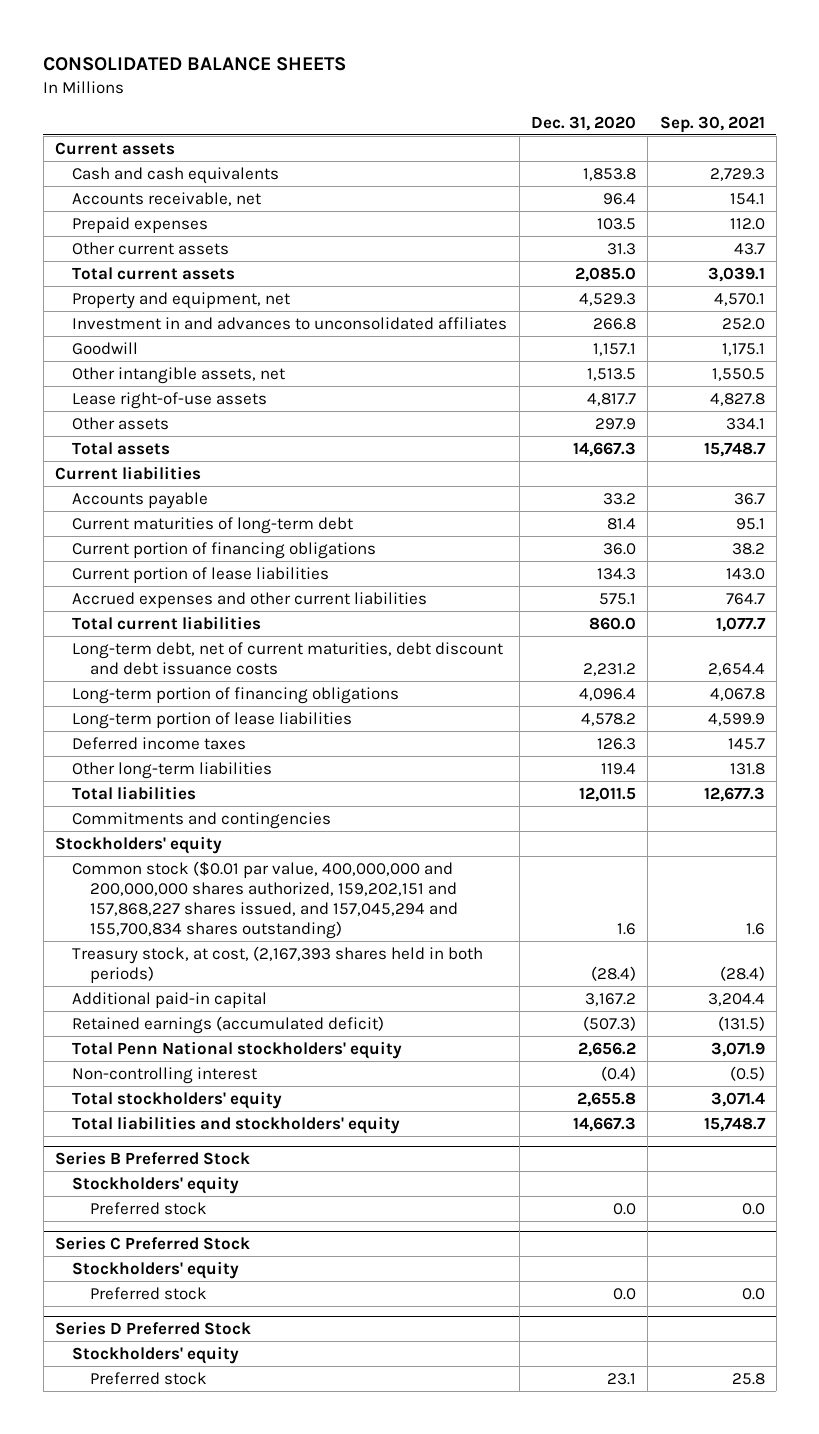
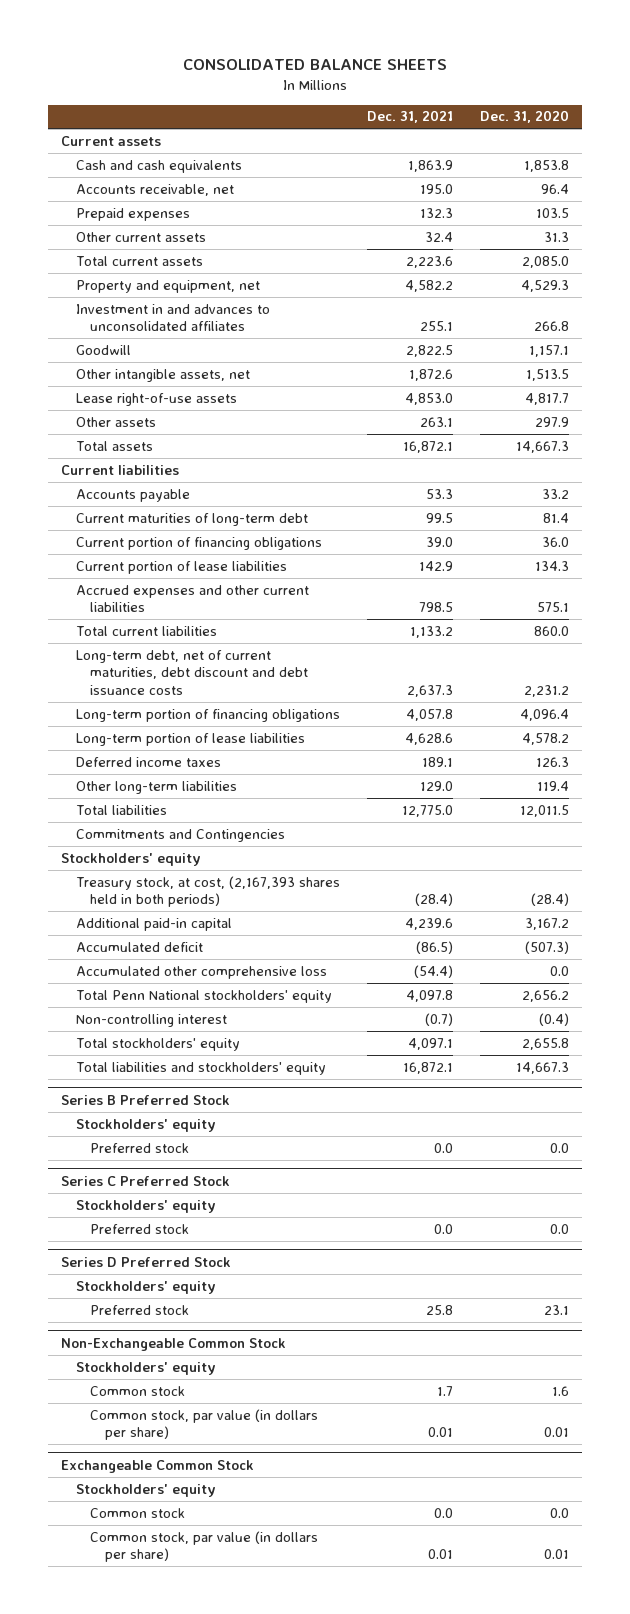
[659,115,765,133] Sep. 30, 2021 -> none
none -> [366,110,453,124] Dec. 31, 2021
[72,811,332,829] Commitments and contingencies -> [75,828,285,842] Commitments and Contingencies
[72,860,458,940] Common stock ($0.01 par value, 400,000,000 and 200,000,000 shares authorized, 159,202,151 and 157,868,227 shares issued, and 157,045,294 and 155,700,834 shares outstanding) -> none
[72,1015,385,1034] Retained earnings (accumulated deficit) -> [75,941,203,952] Accumulated deficit
none -> [75,965,327,979] Accumulated other comprehensive loss
none -> [61,1337,287,1351] Non-Exchangeable Common Stock
none -> [75,1361,216,1375] Stockholders' equity
none -> [90,1385,186,1396] Common stock
none -> [90,1408,319,1441] Common stock, par value (in dollars per share)
none -> [61,1459,255,1473] Exchangeable Common Stock
none -> [75,1483,216,1497] Stockholders' equity
none -> [90,1507,186,1518] Common stock
none -> [90,1530,319,1563] Common stock, par value (in dollars per share)

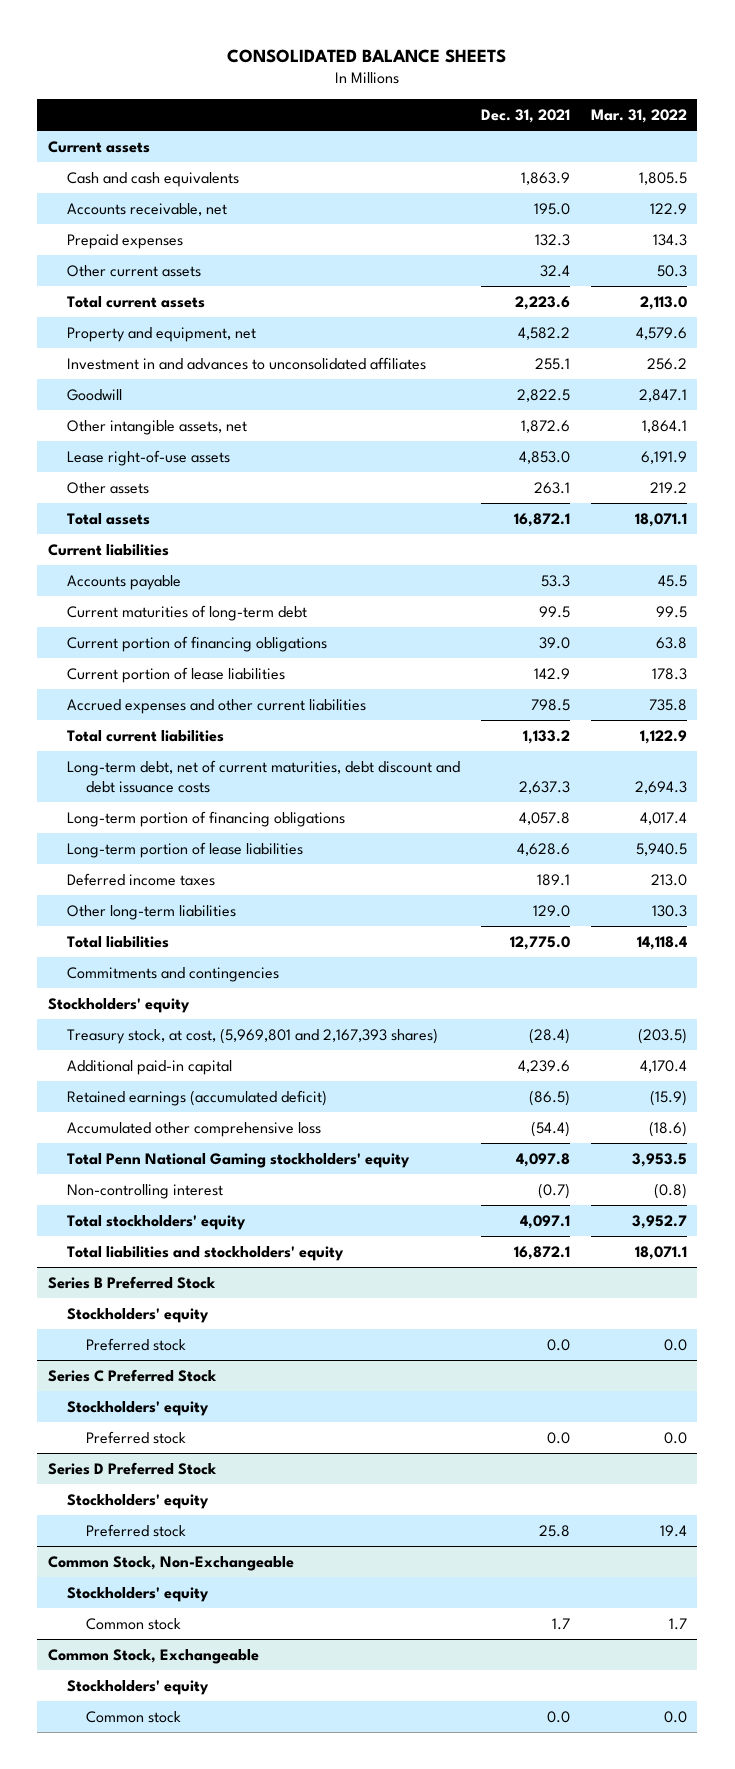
[479,110,569,124] Dec. 31, 2020 -> none
none -> [590,108,687,123] Mar. 31, 2022
[75,828,285,842] Commitments and Contingencies -> [66,966,279,982] Commitments and contingencies
[75,875,340,908] Treasury stock, at cost, (2,167,393 shares held in both periods) -> [66,1027,438,1044] Treasury stock, at cost, (5,969,801 and 2,167,393 shares)
[75,941,203,952] Accumulated deficit -> [66,1089,327,1106] Retained earnings (accumulated deficit)
[75,989,332,1003] Total Penn National stockholders' equity -> [66,1152,410,1168] Total Penn National Gaming stockholders' equity
[61,1337,287,1351] Non-Exchangeable Common Stock -> [47,1555,294,1571] Common Stock, Non-Exchangeable
[90,1408,319,1441] Common stock, par value (in dollars per share) -> none
[61,1459,255,1473] Exchangeable Common Stock -> [47,1648,259,1664] Common Stock, Exchangeable
[90,1530,319,1563] Common stock, par value (in dollars per share) -> none

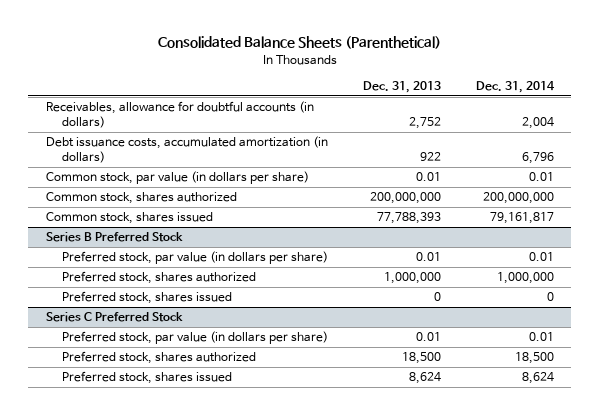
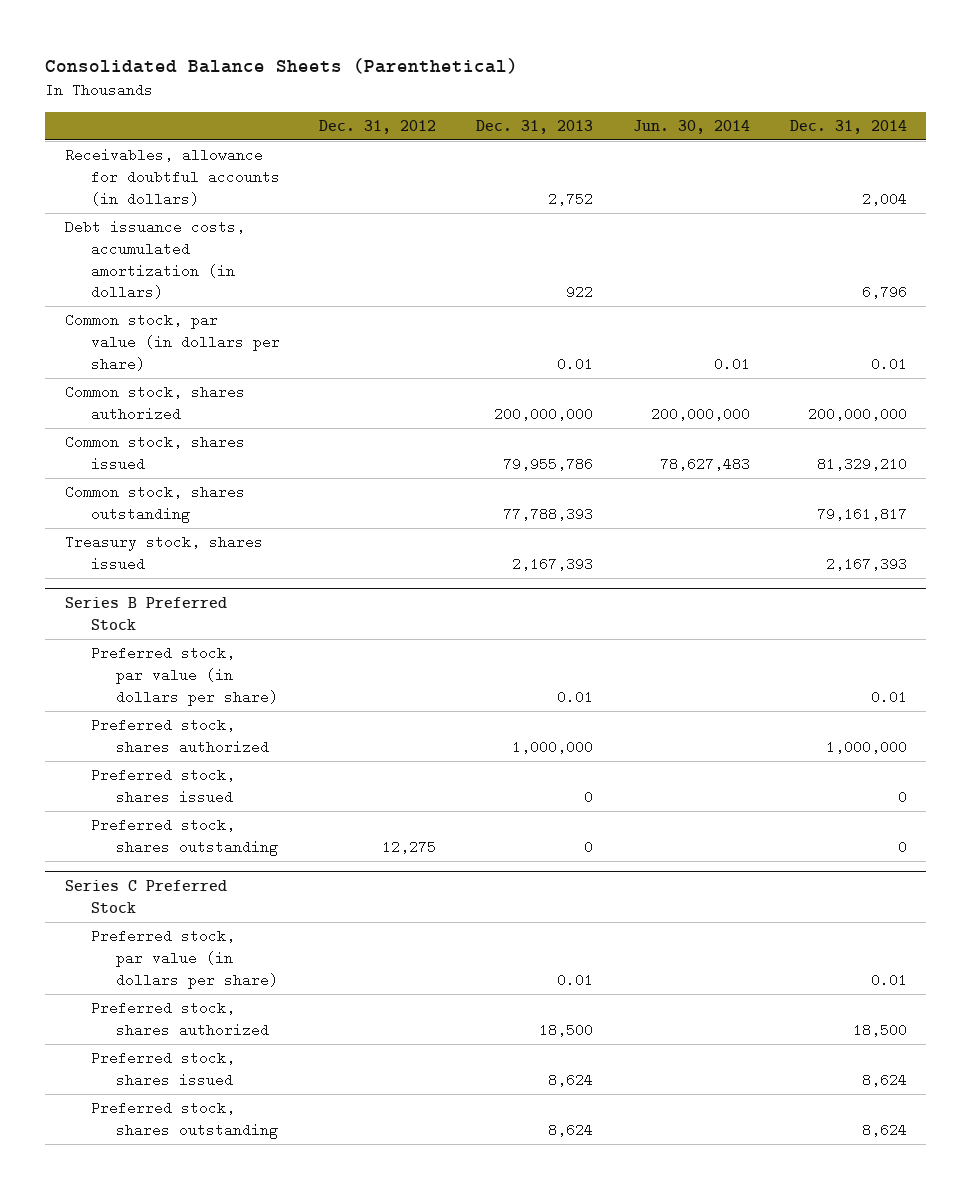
none -> [319,119,437,134] Dec. 31, 2012
none -> [632,119,750,134] Jun. 30, 2014
[376,212,441,225] 77,788,393 -> [503,456,594,471] 79,955,786
[489,212,554,225] 79,161,817 -> [816,456,907,471] 81,329,210
none -> [65,485,246,523] Common stock, shares outstanding
none -> [65,535,264,571] Treasury stock, shares issued
none -> [90,818,278,856] Preferred stock, shares outstanding
none -> [90,1101,278,1139] Preferred stock, shares outstanding

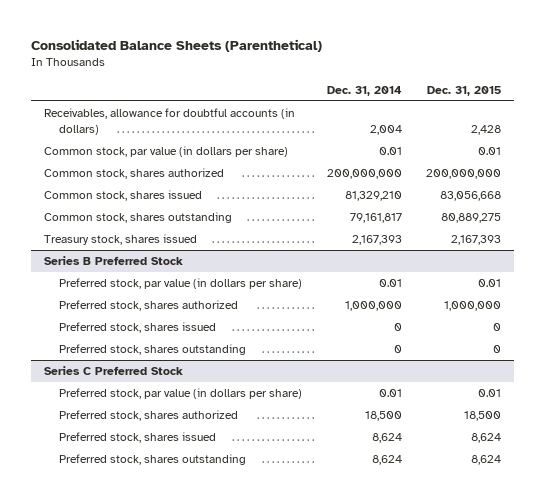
[319,119,437,134] Dec. 31, 2012 -> none
[476,119,594,134] Dec. 31, 2013 -> none
[632,119,750,134] Jun. 30, 2014 -> none
none -> [427,85,502,96] Dec. 31, 2015
[65,220,246,300] Debt issuance costs, accumulated amortization (in dollars) -> none

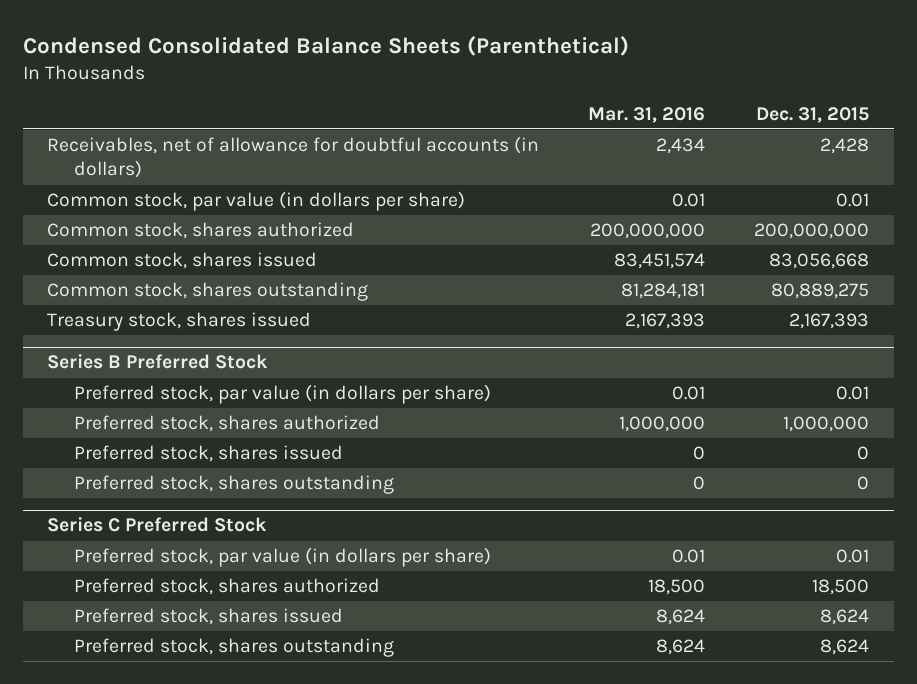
[31,39,323,53] Consolidated Balance Sheets (Parenthetical) -> [22,35,629,56] Condensed Consolidated Balance Sheets (Parenthetical)
[326,85,402,96] Dec. 31, 2014 -> none
none -> [588,106,706,123] Mar. 31, 2016
[43,108,295,135] Receivables, allowance for doubtful accounts (in dollars) -> [47,136,540,179] Receivables, net of allowance for doubtful accounts (in dollars)

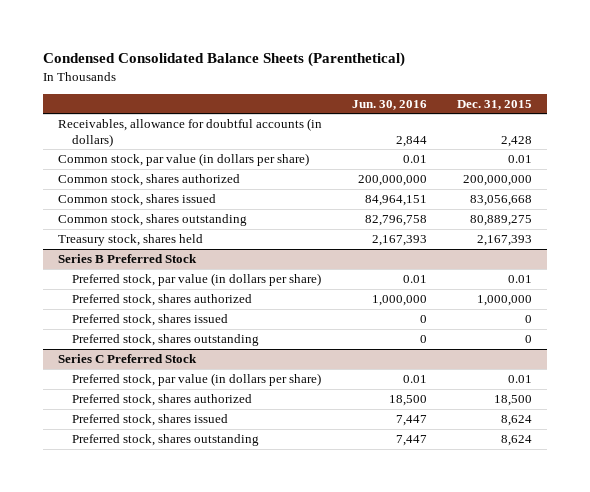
[588,106,706,123] Mar. 31, 2016 -> none
none -> [352,99,428,110] Jun. 30, 2016
[47,136,540,179] Receivables, net of allowance for doubtful accounts (in dollars) -> [58,118,323,147] Receivables, allowance for doubtful accounts (in dollars)
[47,312,312,332] Treasury stock, shares issued -> [58,234,204,247] Treasury stock, shares held

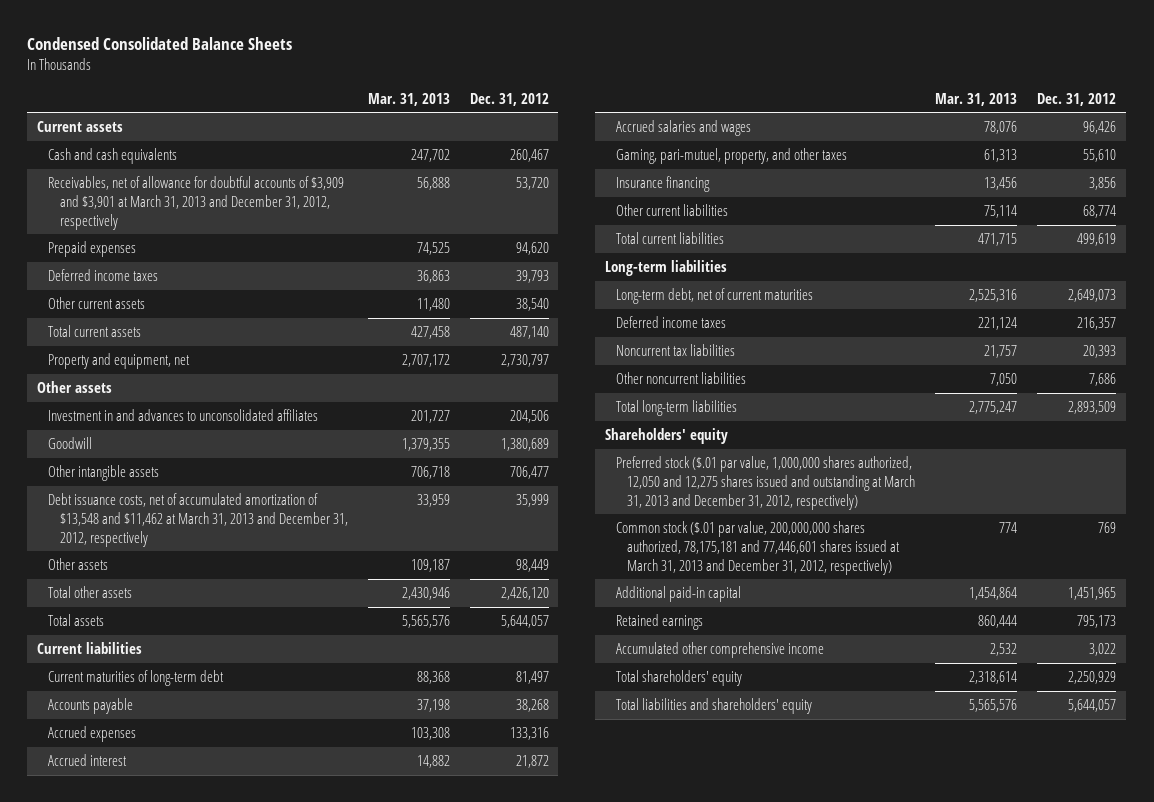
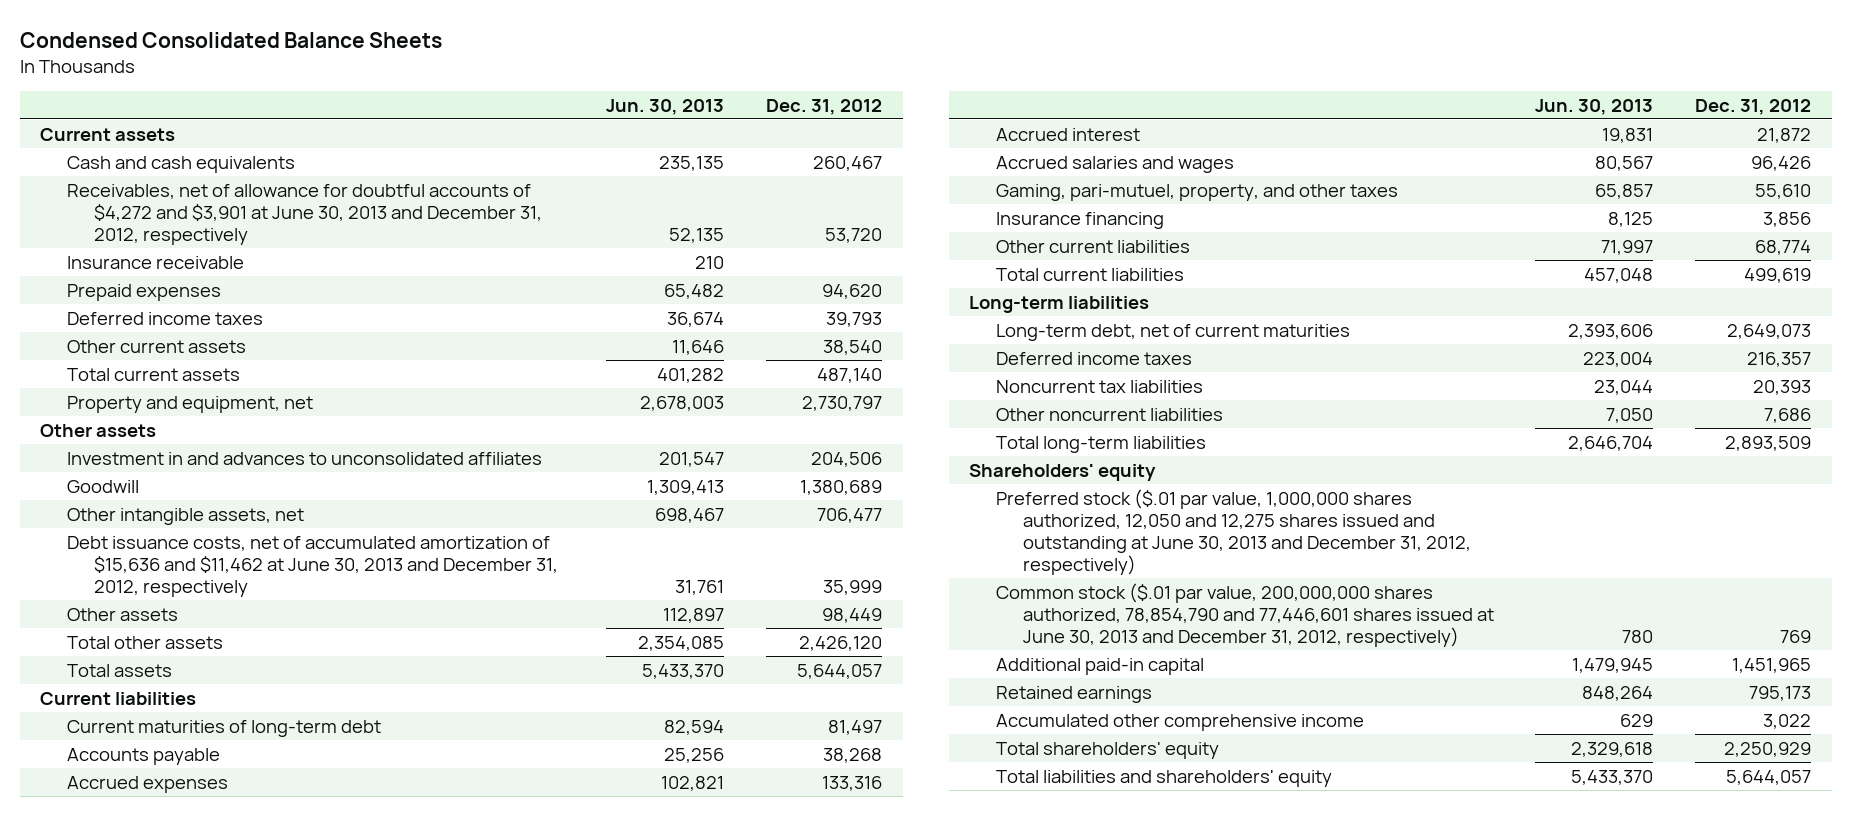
[367,92,450,106] Mar. 31, 2013 -> none
none -> [606,98,725,115] Jun. 30, 2013
[48,176,345,230] Receivables, net of allowance for doubtful accounts of $3,909 and $3,901 at March 31, 2013 and December 31, 2012, respectively -> [67,183,542,246] Receivables, net of allowance for doubtful accounts of $4,272 and $3,901 at June 30, 2013 and December 31, 2012, respectively
none -> [67,255,245,269] Insurance receivable
[48,465,160,482] Other intangible assets -> [67,507,305,525] Other intangible assets, net
[48,493,348,547] Debt issuance costs, net of accumulated amortization of $13,548 and $11,462 at March 31, 2013 and December 31, 2012, respectively -> [67,535,558,598] Debt issuance costs, net of accumulated amortization of $15,636 and $11,462 at June 30, 2013 and December 31, 2012, respectively
[616,456,916,510] Preferred stock ($.01 par value, 1,000,000 shares authorized, 12,050 and 12,275 shares issued and outstanding at March 31, 2013 and December 31, 2012, respectively) -> [996,488,1471,576] Preferred stock ($.01 par value, 1,000,000 shares authorized, 12,050 and 12,275 shares issued and outstanding at June 30, 2013 and December 31, 2012, respectively)
[616,521,901,575] Common stock ($.01 par value, 200,000,000 shares authorized, 78,175,181 and 77,446,601 shares issued at March 31, 2013 and December 31, 2012, respectively) -> [996,582,1494,648] Common stock ($.01 par value, 200,000,000 shares authorized, 78,854,790 and 77,446,601 shares issued at June 30, 2013 and December 31, 2012, respectively)

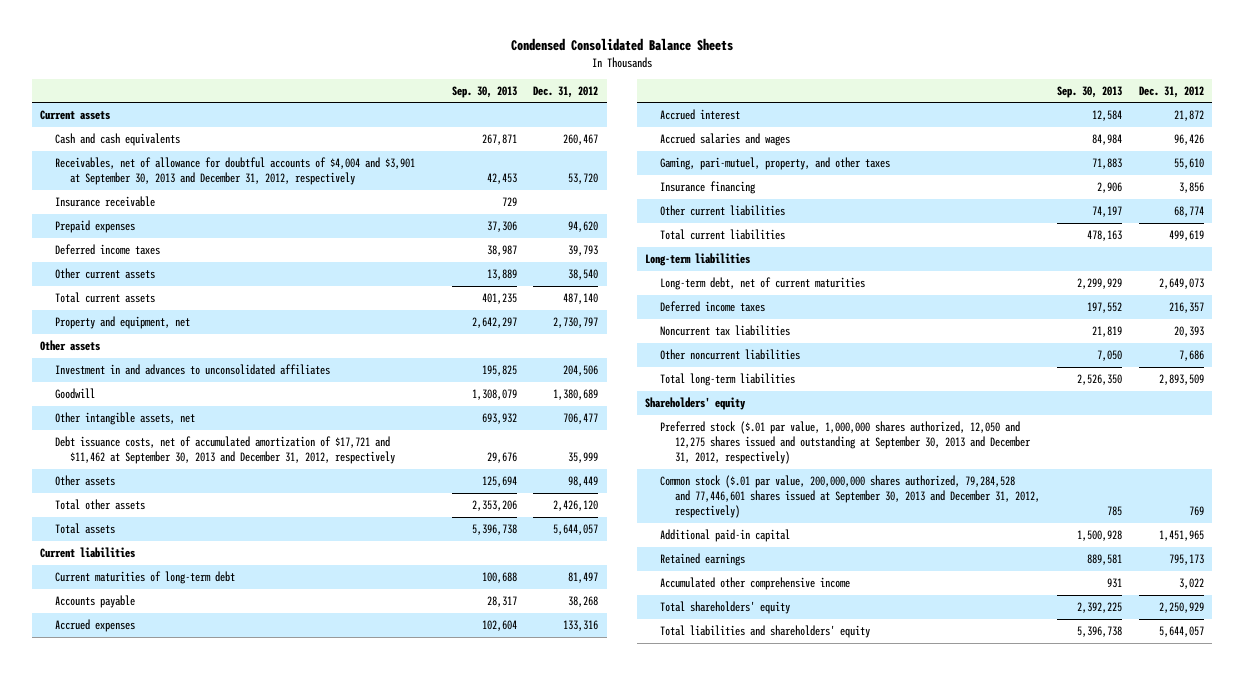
[606,98,725,115] Jun. 30, 2013 -> none
none -> [451,85,517,98] Sep. 30, 2013
[67,183,542,246] Receivables, net of allowance for doubtful accounts of $4,272 and $3,901 at June 30, 2013 and December 31, 2012, respectively -> [55,156,416,186] Receivables, net of allowance for doubtful accounts of $4,004 and $3,901 at September 30, 2013 and December 31, 2012, respectively
[67,535,558,598] Debt issuance costs, net of accumulated amortization of $15,636 and $11,462 at June 30, 2013 and December 31, 2012, respectively -> [55,435,395,465] Debt issuance costs, net of accumulated amortization of $17,721 and $11,462 at September 30, 2013 and December 31, 2012, respectively
[996,488,1471,576] Preferred stock ($.01 par value, 1,000,000 shares authorized, 12,050 and 12,275 shares issued and outstanding at June 30, 2013 and December 31, 2012, respectively) -> [660,420,1031,465] Preferred stock ($.01 par value, 1,000,000 shares authorized, 12,050 and 12,275 shares issued and outstanding at September 30, 2013 and December 31, 2012, respectively)
[996,582,1494,648] Common stock ($.01 par value, 200,000,000 shares authorized, 78,854,790 and 77,446,601 shares issued at June 30, 2013 and December 31, 2012, respectively) -> [660,474,1040,519] Common stock ($.01 par value, 200,000,000 shares authorized, 79,284,528 and 77,446,601 shares issued at September 30, 2013 and December 31, 2012, respectively)

